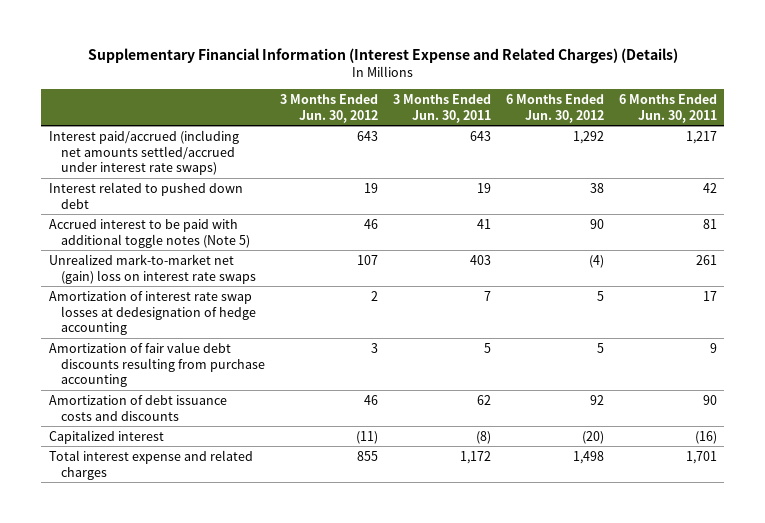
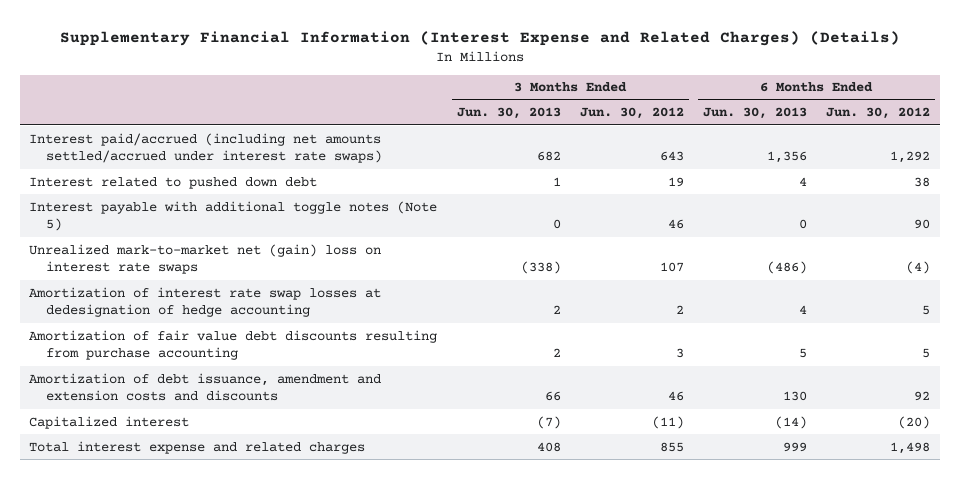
[392,93,491,123] 3 Months Ended Jun. 30, 2011 -> none
[618,93,717,123] 6 Months Ended Jun. 30, 2011 -> none
none -> [456,107,561,120] Jun. 30, 2013
none -> [702,107,807,120] Jun. 30, 2013
[48,218,251,248] Accrued interest to be paid with additional toggle notes (Note 5) -> [29,200,438,232] Interest payable with additional toggle notes (Note 5)
[48,394,227,421] Amortization of debt issuance costs and discounts -> [29,372,382,402] Amortization of debt issuance, amendment and extension costs and discounts

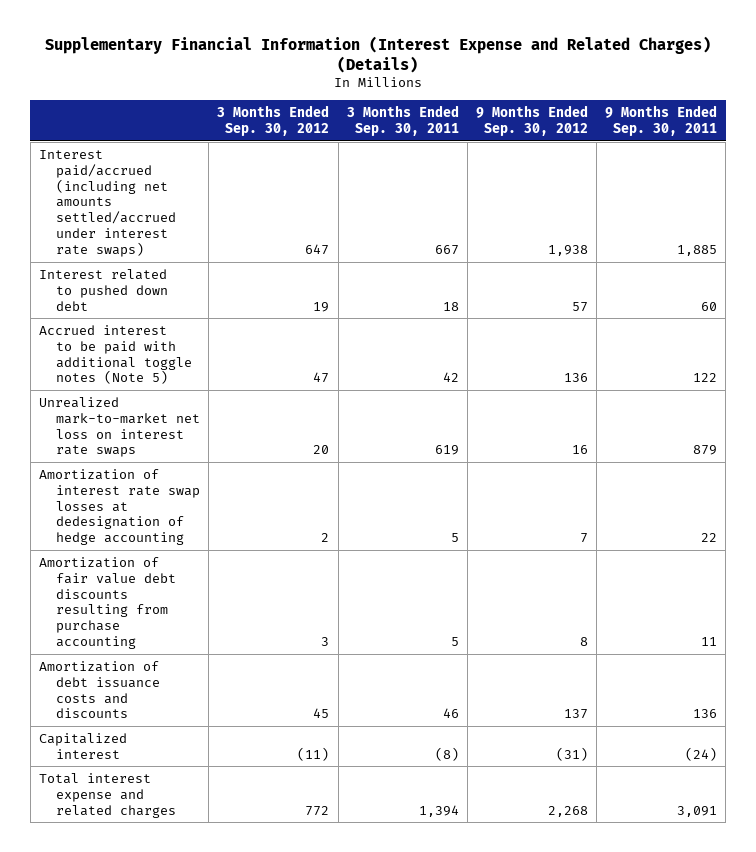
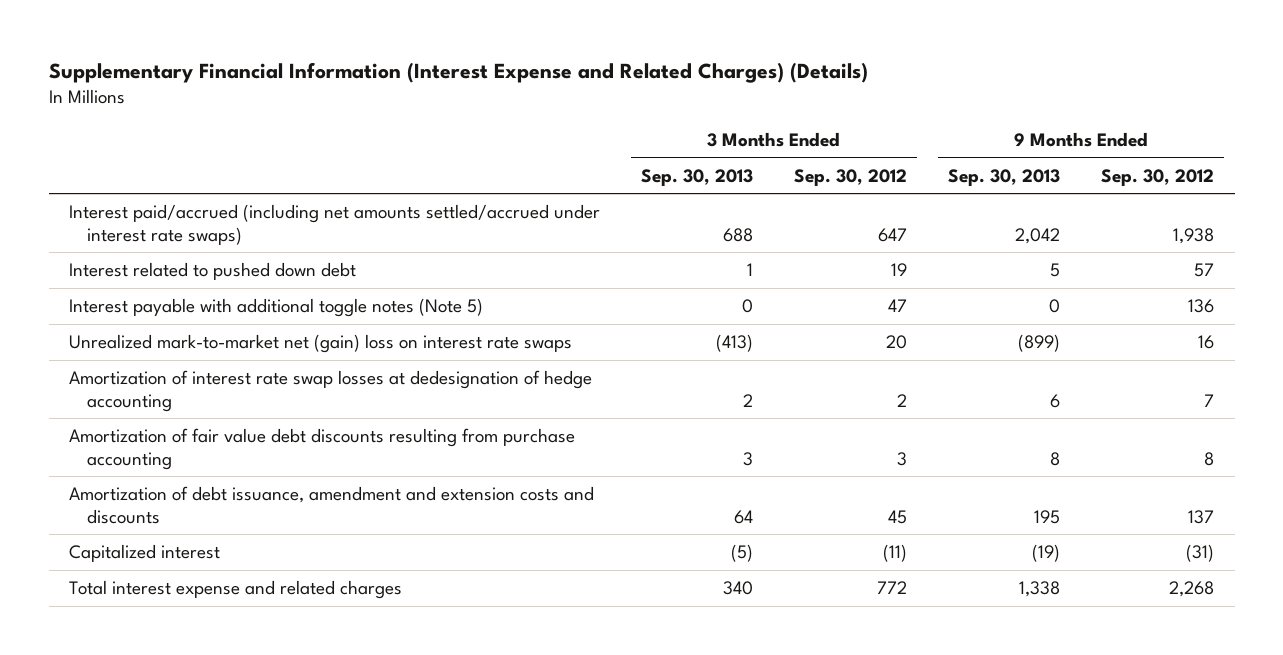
[346,104,459,136] 3 Months Ended Sep. 30, 2011 -> none
[605,104,718,136] 9 Months Ended Sep. 30, 2011 -> none
none -> [641,168,754,186] Sep. 30, 2013
none -> [948,168,1061,186] Sep. 30, 2013
[38,324,193,385] Accrued interest to be paid with additional toggle notes (Note 5) -> [69,298,484,318] Interest payable with additional toggle notes (Note 5)
[38,396,201,458] Unrealized mark-to-market net loss on interest rate swaps -> [69,334,573,354] Unrealized mark-to-market net (gain) loss on interest rate swaps
[38,660,161,719] Amortization of debt issuance costs and discounts -> [69,486,595,524] Amortization of debt issuance, amendment and extension costs and discounts

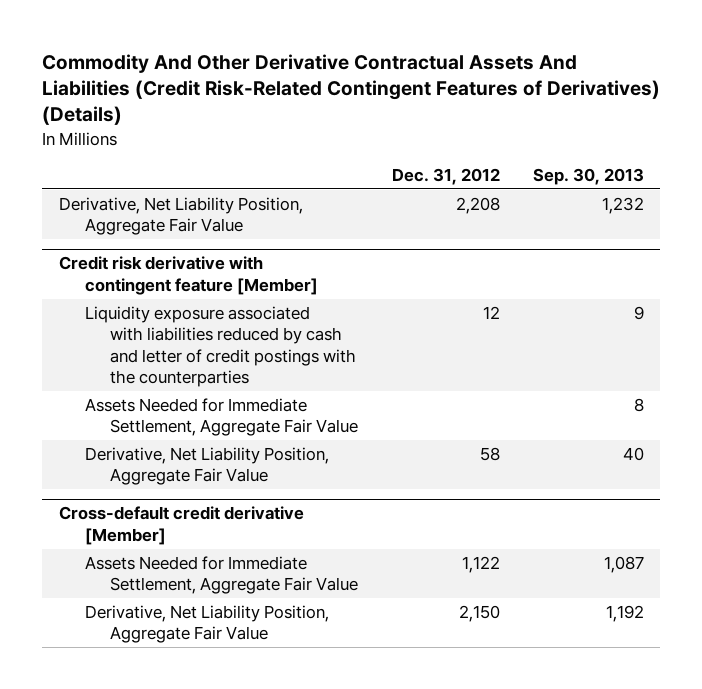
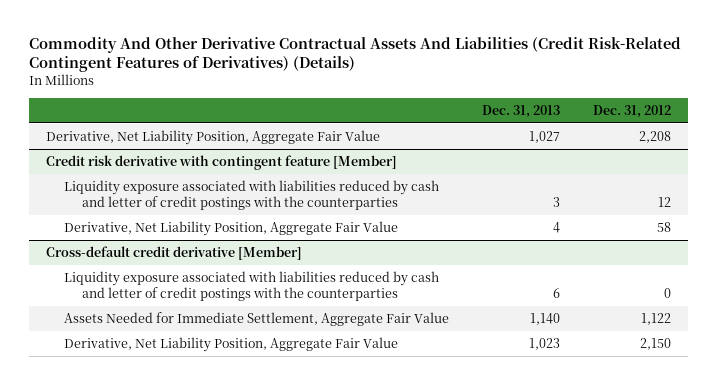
[532,168,644,186] Sep. 30, 2013 -> none
none -> [482,105,561,119] Dec. 31, 2013
[84,397,359,437] Assets Needed for Immediate Settlement, Aggregate Fair Value -> none
none -> [63,270,439,301] Liquidity exposure associated with liabilities reduced by cash and letter of credit postings with the counterparties

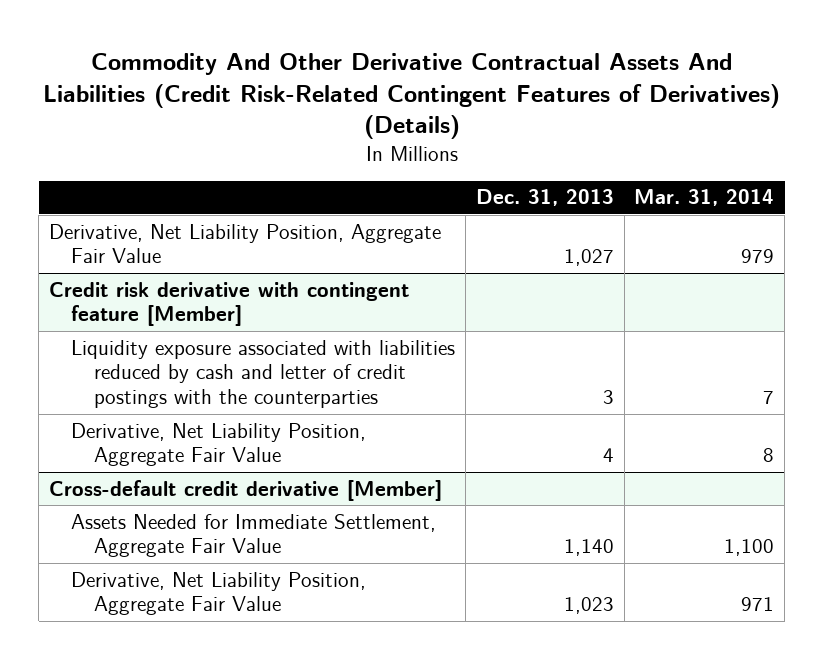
[593,105,672,119] Dec. 31, 2012 -> none
none -> [634,189,775,207] Mar. 31, 2014
[63,270,439,301] Liquidity exposure associated with liabilities reduced by cash and letter of credit postings with the counterparties -> none

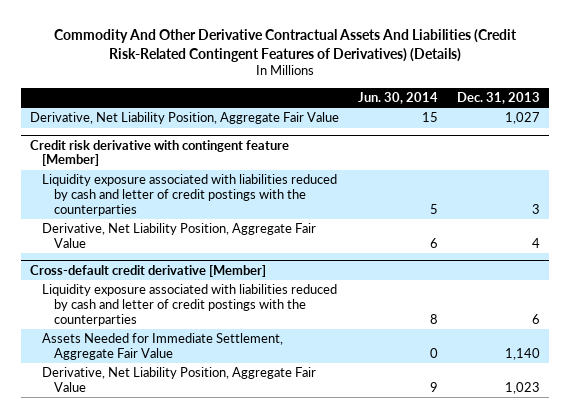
[634,189,775,207] Mar. 31, 2014 -> none
none -> [357,91,438,104] Jun. 30, 2014
none -> [42,284,338,326] Liquidity exposure associated with liabilities reduced by cash and letter of credit postings with the counterparties

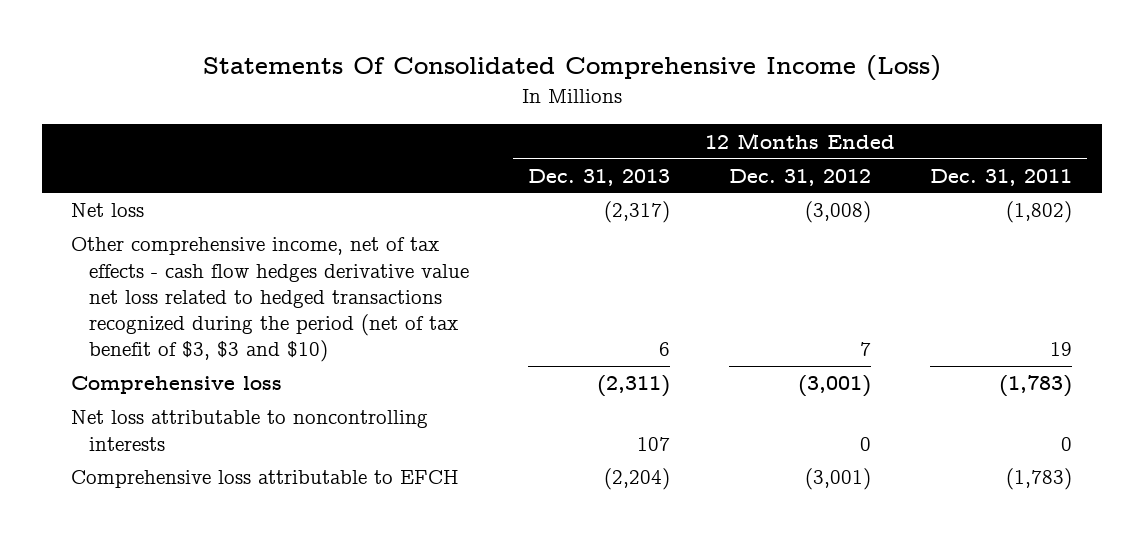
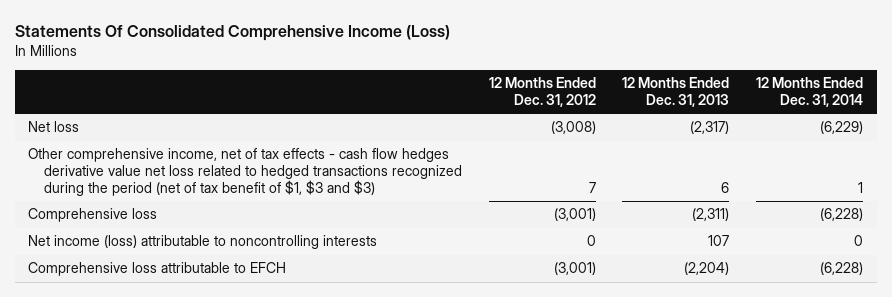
[930,168,1073,186] Dec. 31, 2011 -> none
none -> [756,77,864,108] 12 Months Ended Dec. 31, 2014
[71,237,469,363] Other comprehensive income, net of tax effects - cash flow hedges derivative value net loss related to hedged transactions recognized during the period (net of tax benefit of $3, $3 and $10) -> [28,148,462,196] Other comprehensive income, net of tax effects - cash flow hedges derivative value net loss related to hedged transactions recognized during the period (net of tax benefit of $1, $3 and $3)
[71,410,429,451] Net loss attributable to noncontrolling interests -> [28,235,378,250] Net income (loss) attributable to noncontrolling interests

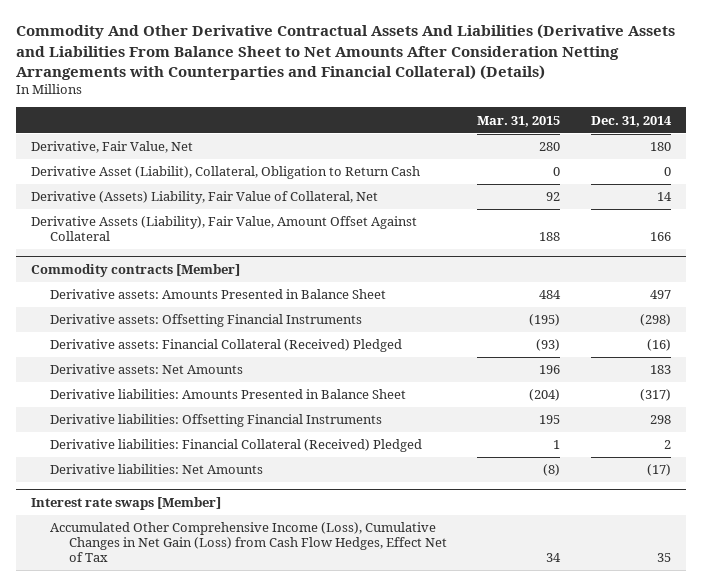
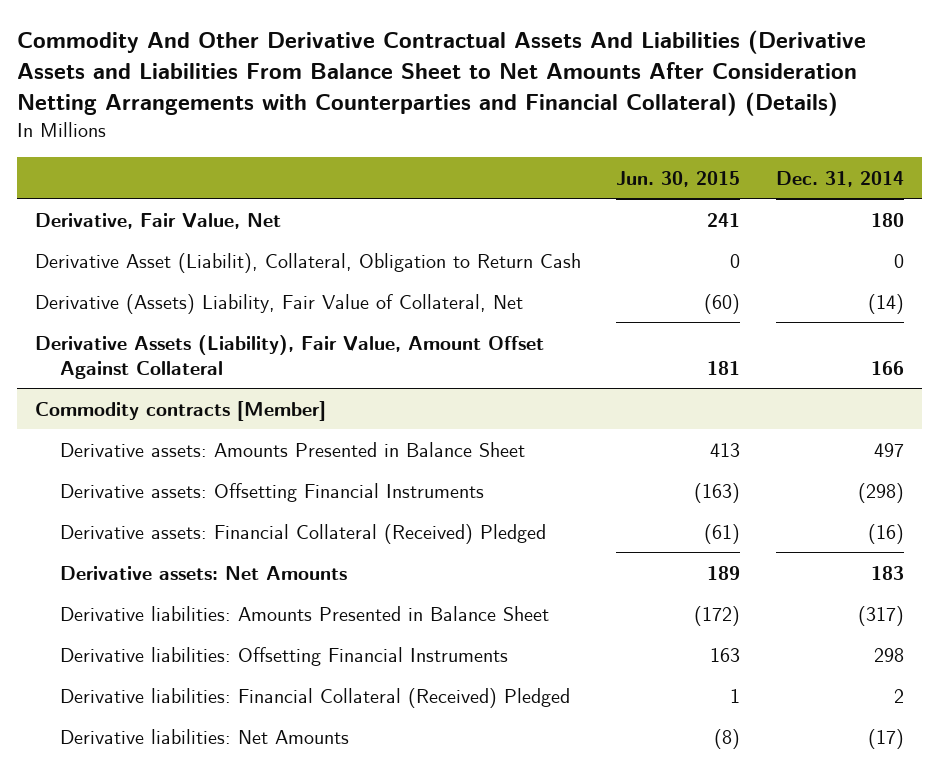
[477,115,561,127] Mar. 31, 2015 -> none
none -> [616,170,741,187] Jun. 30, 2015
[656,192,672,202] 14 -> [867,293,904,314] (14)
[31,496,222,510] Interest rate swaps [Member] -> none
[50,522,447,563] Accumulated Other Comprehensive Income (Loss), Cumulative Changes in Net Gain (Loss) from Cash Flow Hedges, Effect Net of Tax -> none

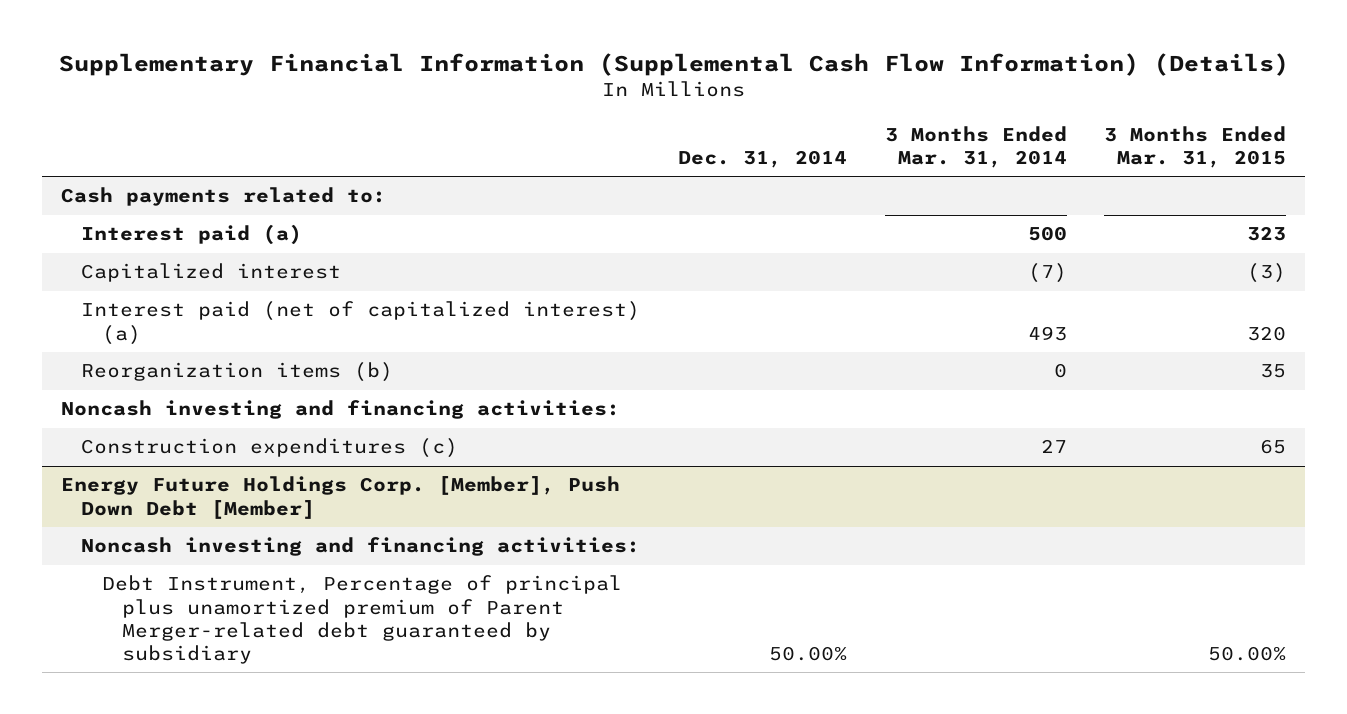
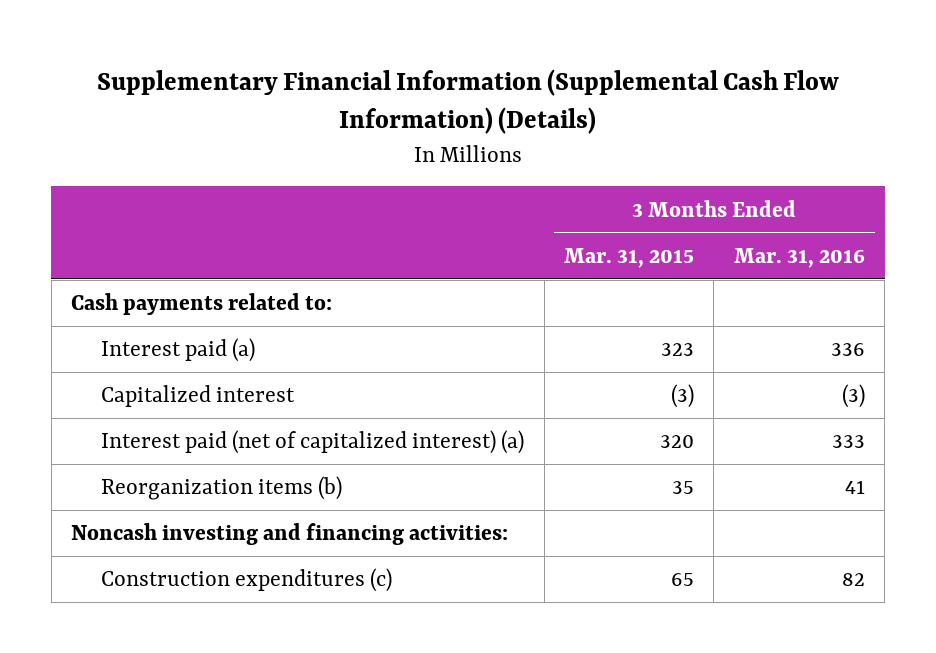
[677,149,847,168] Dec. 31, 2014 -> none
[884,125,1067,168] 3 Months Ended Mar. 31, 2014 -> none
none -> [733,247,865,268] Mar. 31, 2016
[61,476,621,519] Energy Future Holdings Corp. [Member], Push Down Debt [Member] -> none
[81,537,641,557] Noncash investing and financing activities: -> none
[101,575,622,665] Debt Instrument, Percentage of principal plus unamortized premium of Parent Merger-related debt guaranteed by subsidiary -> none

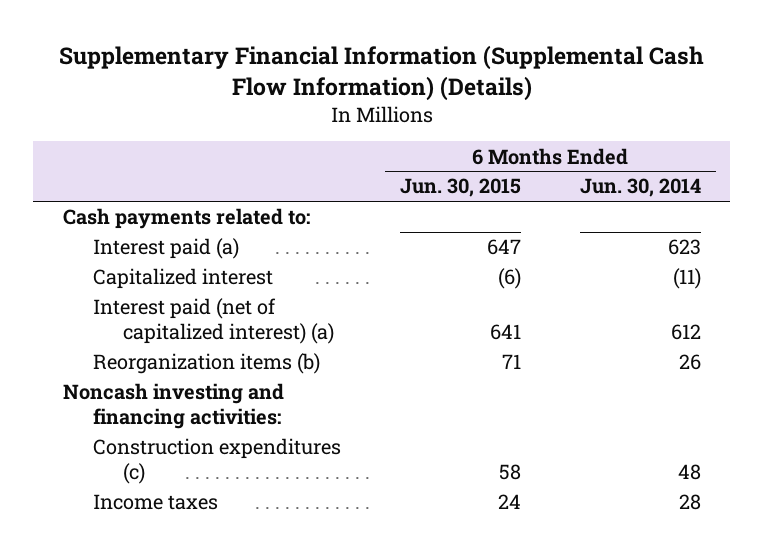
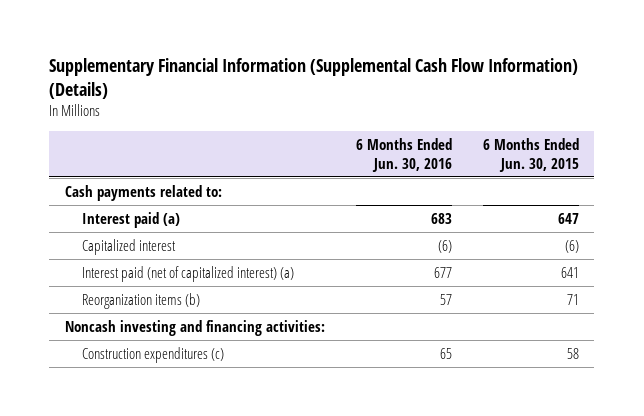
[579,178,701,198] Jun. 30, 2014 -> none
none -> [355,137,452,172] 6 Months Ended Jun. 30, 2016
[92,494,218,511] Income taxes -> none

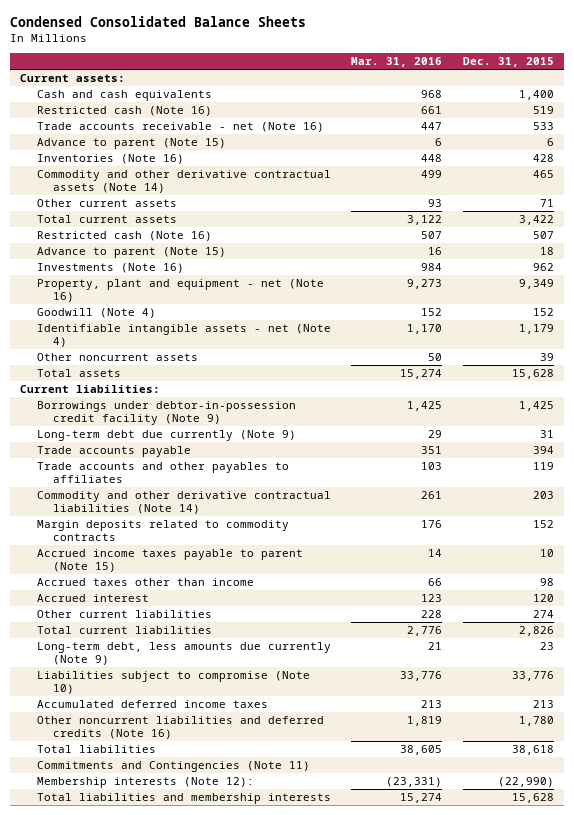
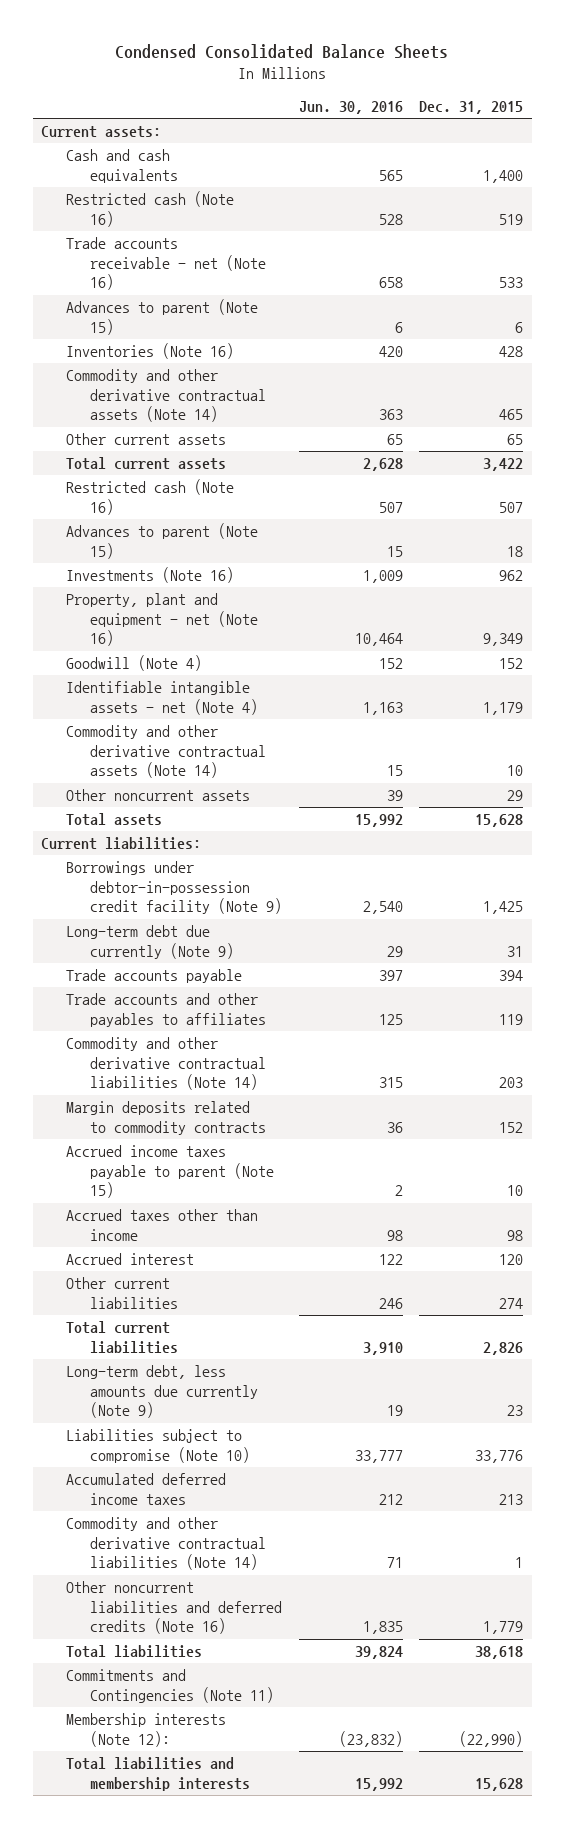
[351,57,443,68] Mar. 31, 2016 -> none
none -> [298,101,403,115] Jun. 30, 2016
[36,138,226,150] Advance to parent (Note 15) -> [65,299,258,335] Advances to parent (Note 15)
[539,199,554,208] 71 -> [507,434,524,446] 65
[36,247,226,259] Advance to parent (Note 15) -> [65,523,258,559] Advances to parent (Note 15)
none -> [65,725,267,779] Commodity and other derivative contractual assets (Note 14)
[539,353,554,362] 39 -> [507,790,524,802] 29
none -> [65,1517,267,1571] Commodity and other derivative contractual liabilities (Note 14)
[518,716,554,727] 1,780 -> [483,1621,524,1635] 1,779

